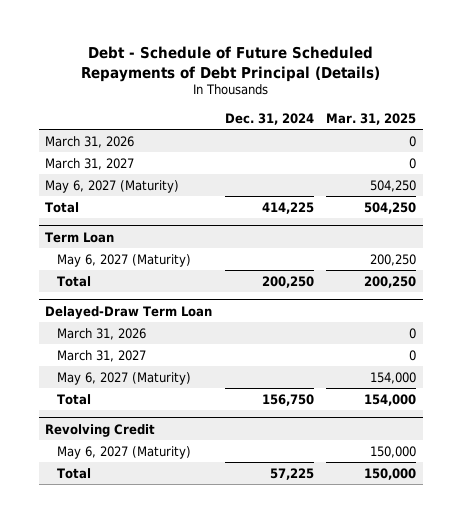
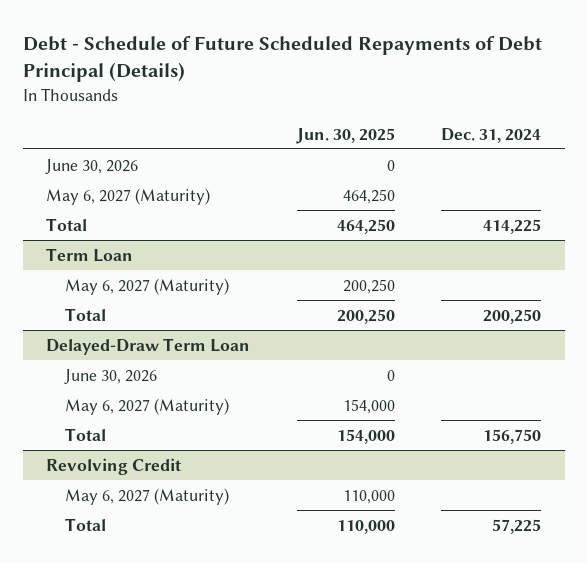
[326,112,417,125] Mar. 31, 2025 -> none
none -> [295,127,395,144] Jun. 30, 2025
[45,157,135,170] March 31, 2027 -> none
[45,135,135,148] March 31, 2026 -> [45,158,139,174] June 30, 2026
[56,349,146,362] March 31, 2027 -> none
[56,327,146,340] March 31, 2026 -> [63,368,157,384] June 30, 2026

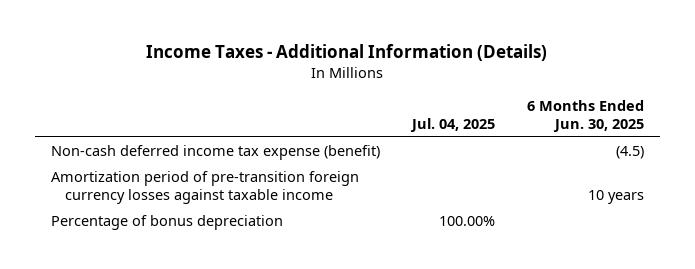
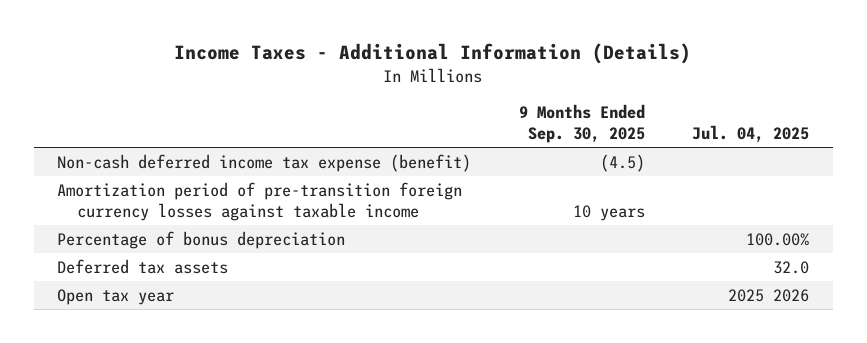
[526,100,644,133] 6 Months Ended Jun. 30, 2025 -> none
none -> [518,104,645,144] 9 Months Ended Sep. 30, 2025
none -> [57,258,229,274] Deferred tax assets
none -> [57,288,175,305] Open tax year

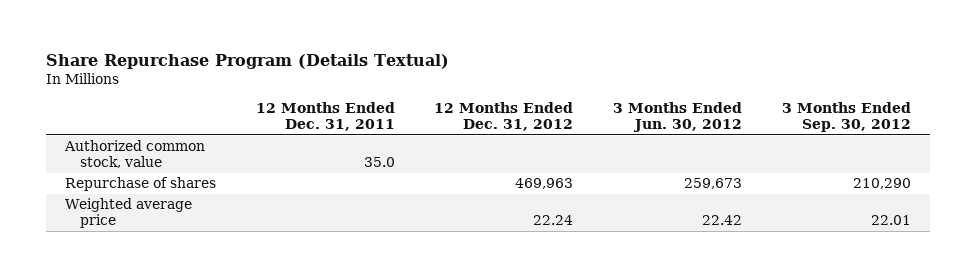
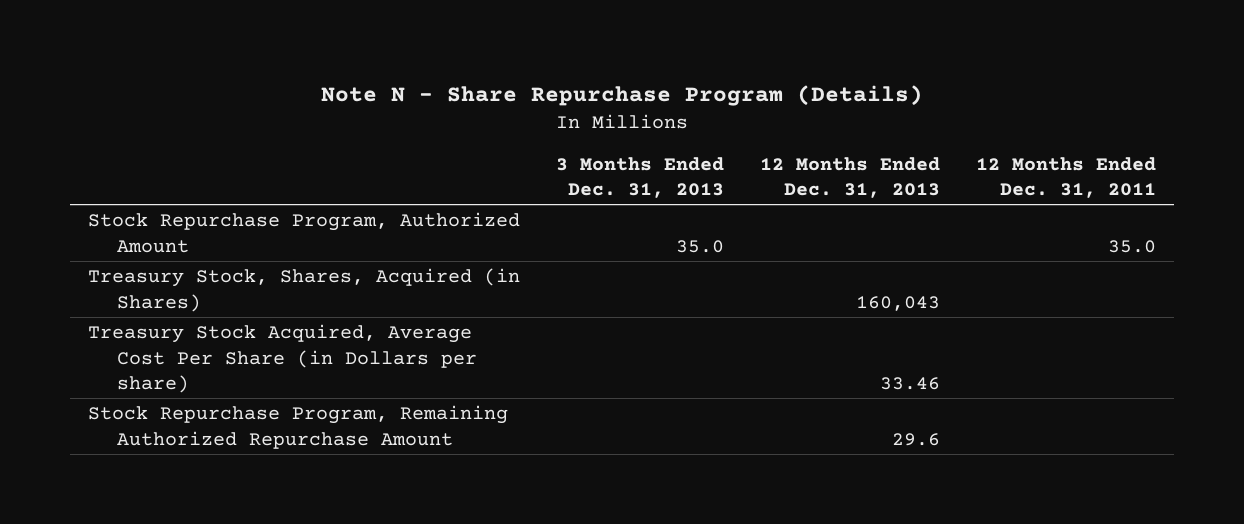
[45,54,449,70] Share Repurchase Program (Details Textual) -> [321,85,924,107] Note N - Share Repurchase Program (Details)
[434,101,574,132] 12 Months Ended Dec. 31, 2012 -> none
[613,101,743,133] 3 Months Ended Jun. 30, 2012 -> none
[781,101,911,133] 3 Months Ended Sep. 30, 2012 -> none
none -> [556,156,725,198] 3 Months Ended Dec. 31, 2013
none -> [760,156,941,198] 12 Months Ended Dec. 31, 2013
[64,140,206,169] Authorized common stock, value -> [87,212,520,253] Stock Repurchase Program, Authorized Amount
[65,177,217,192] Repurchase of shares -> [87,268,520,312] Treasury Stock, Shares, Acquired (in Shares)
[65,198,193,229] Weighted average price -> [87,324,478,393] Treasury Stock Acquired, Average Cost Per Share (in Dollars per share)
none -> [87,405,508,449] Stock Repurchase Program, Remaining Authorized Repurchase Amount

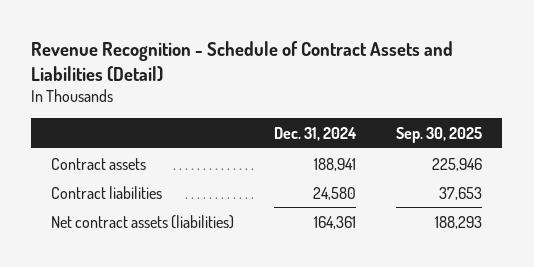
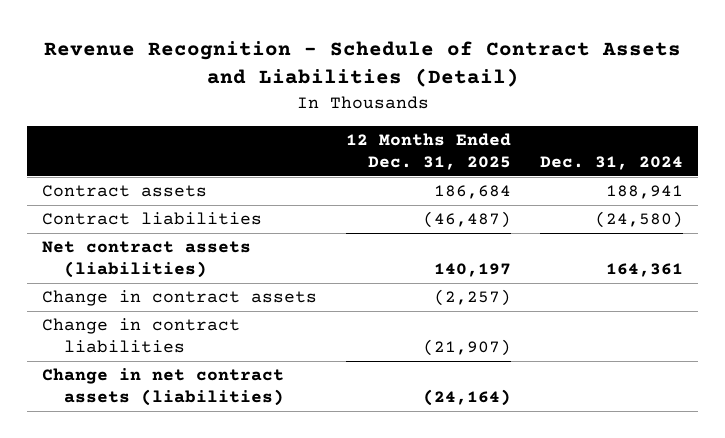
[396,126,483,143] Sep. 30, 2025 -> none
none -> [346,132,512,171] 12 Months Ended Dec. 31, 2025
[313,186,357,200] 24,580 -> [595,211,684,229] (24,580)
none -> [41,290,317,307] Change in contract assets
none -> [41,318,240,354] Change in contract liabilities
none -> [41,368,285,407] Change in net contract assets (liabilities)

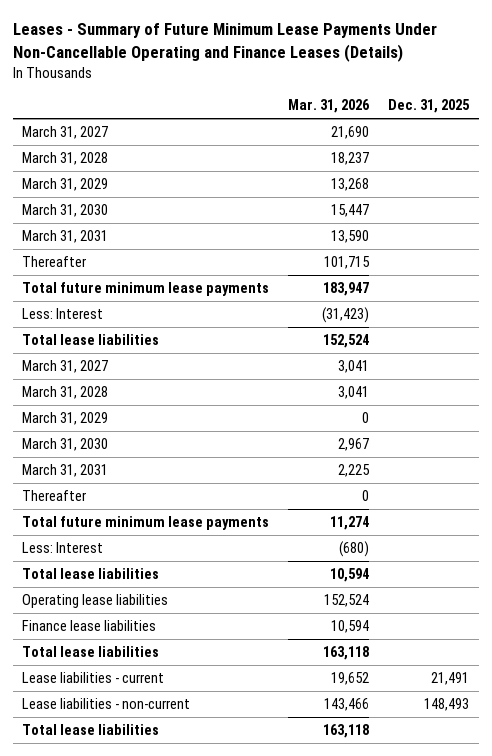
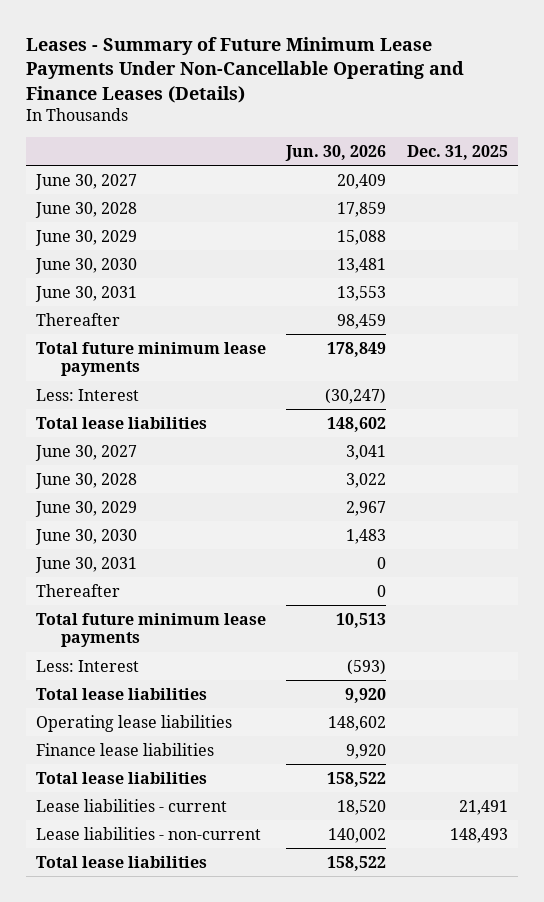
[288,99,371,114] Mar. 31, 2026 -> none
none -> [285,144,387,161] Jun. 30, 2026
[22,126,109,140] March 31, 2027 -> [35,173,138,190] June 30, 2027
[22,152,109,166] March 31, 2028 -> [35,201,138,218] June 30, 2028
[22,178,109,192] March 31, 2029 -> [35,229,138,246] June 30, 2029
[22,204,109,218] March 31, 2030 -> [35,257,138,274] June 30, 2030
[22,230,109,244] March 31, 2031 -> [35,285,138,302] June 30, 2031
[22,360,109,374] March 31, 2027 -> [35,444,138,461] June 30, 2027
[22,386,109,400] March 31, 2028 -> [35,472,138,489] June 30, 2028
[22,412,109,426] March 31, 2029 -> [35,500,138,517] June 30, 2029
[22,438,109,452] March 31, 2030 -> [35,528,138,545] June 30, 2030
[22,464,109,478] March 31, 2031 -> [35,556,138,573] June 30, 2031

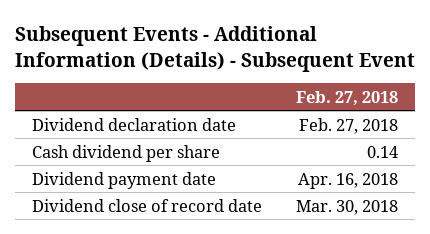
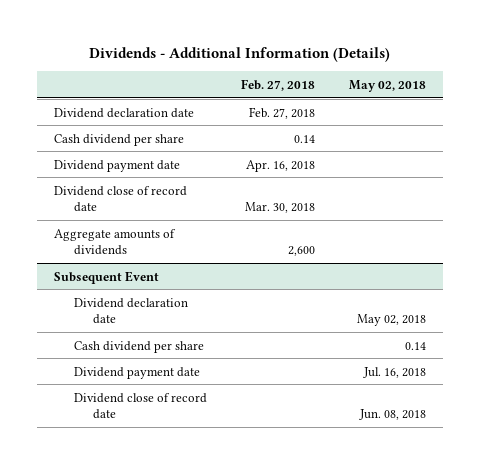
[15,25,416,72] Subsequent Events - Additional Information (Details) - Subsequent Event -> [89,46,391,62] Dividends - Additional Information (Details)
none -> [349,79,427,92] May 02, 2018
none -> [54,228,177,255] Aggregate amounts of dividends
none -> [54,270,160,284] Subsequent Event
none -> [73,297,188,324] Dividend declaration date
none -> [73,340,204,353] Cash dividend per share
none -> [73,366,200,379] Dividend payment date
none -> [73,392,207,419] Dividend close of record date

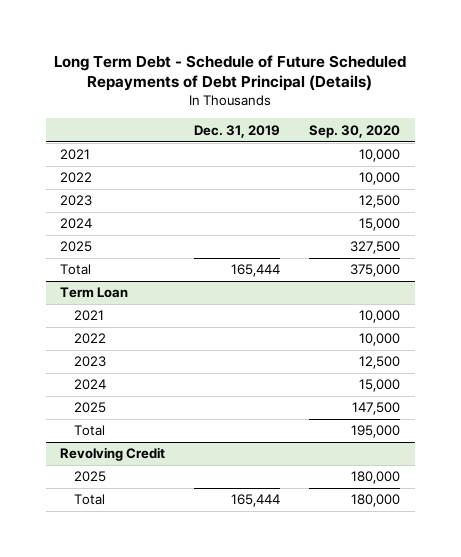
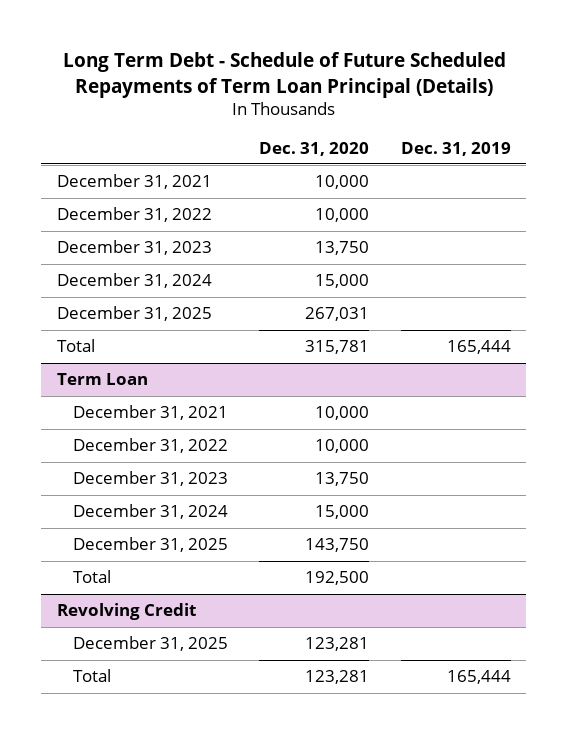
[54,54,407,92] Long Term Debt - Schedule of Future Scheduled Repayments of Debt Principal (Details) -> [62,52,506,98] Long Term Debt - Schedule of Future Scheduled Repayments of Term Loan Principal (Details)
[309,124,401,138] Sep. 30, 2020 -> none
none -> [259,141,370,156] Dec. 31, 2020
[60,149,91,161] 2021 -> [57,174,213,190] December 31, 2021
[60,172,93,184] 2022 -> [57,207,213,223] December 31, 2022
[60,195,93,207] 2023 -> [57,240,213,256] December 31, 2023
[60,218,93,230] 2024 -> [57,273,213,289] December 31, 2024
[60,241,93,253] 2025 -> [57,306,213,322] December 31, 2025
[73,310,104,322] 2021 -> [73,405,229,421] December 31, 2021
[73,333,106,345] 2022 -> [73,438,229,454] December 31, 2022
[73,356,106,368] 2023 -> [73,471,229,487] December 31, 2023
[73,379,106,391] 2024 -> [73,504,229,520] December 31, 2024
[73,402,106,414] 2025 -> [73,537,229,553] December 31, 2025
[73,471,106,483] 2025 -> [73,636,229,652] December 31, 2025

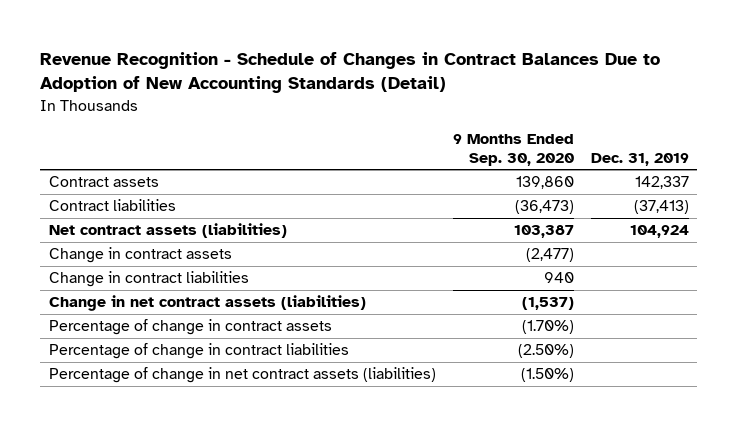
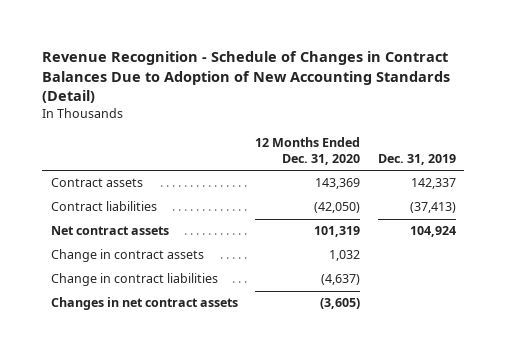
[452,133,574,166] 9 Months Ended Sep. 30, 2020 -> none
none -> [255,137,361,165] 12 Months Ended Dec. 31, 2020
[48,223,287,239] Net contract assets (liabilities) -> [51,226,170,236] Net contract assets
[48,319,332,336] Percentage of change in contract assets -> none
[48,343,349,360] Percentage of change in contract liabilities -> none
[48,367,436,384] Percentage of change in net contract assets (liabilities) -> none
[48,295,366,312] Change in net contract assets (liabilities) -> [51,297,239,311] Changes in net contract assets

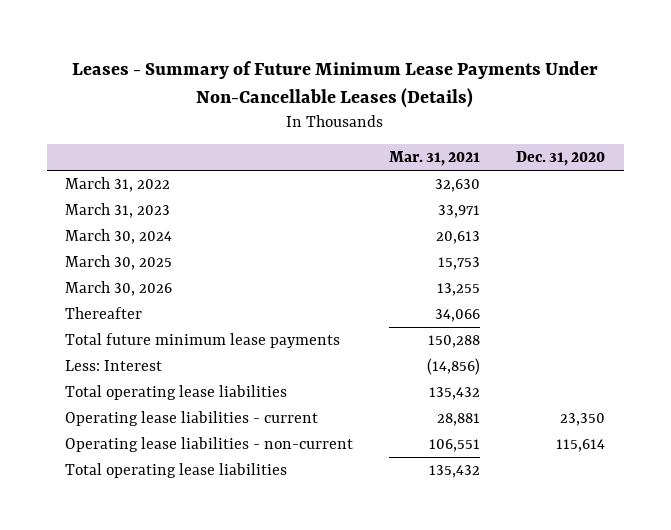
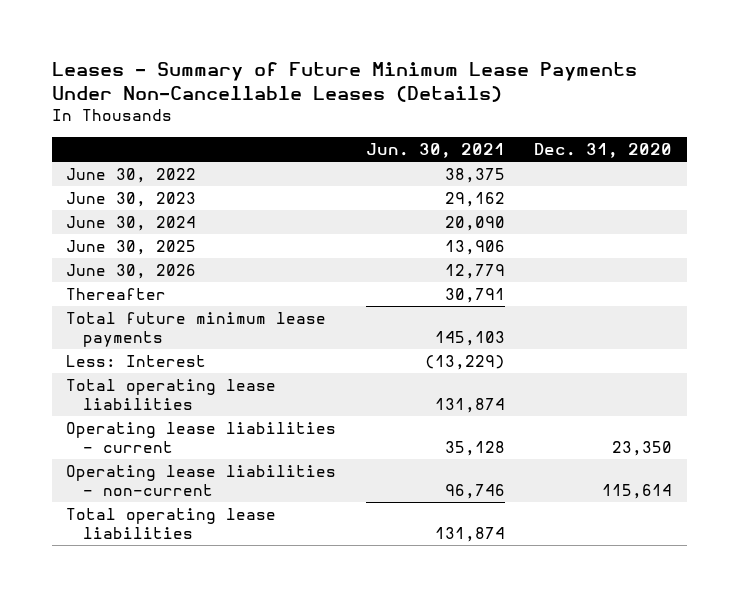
[389,151,481,167] Mar. 31, 2021 -> none
none -> [365,142,505,158] Jun. 30, 2021
[65,177,171,193] March 31, 2022 -> [66,168,197,184] June 30, 2022
[65,203,171,219] March 31, 2023 -> [66,192,197,208] June 30, 2023
[65,229,173,245] March 30, 2024 -> [66,216,197,232] June 30, 2024
[65,255,173,271] March 30, 2025 -> [66,240,197,256] June 30, 2025
[65,281,173,297] March 30, 2026 -> [66,264,197,280] June 30, 2026

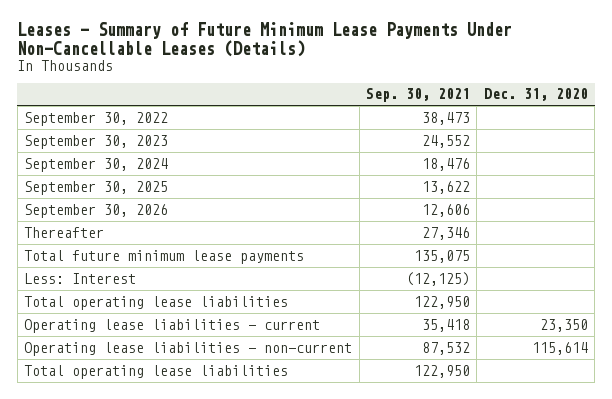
[365,142,505,158] Jun. 30, 2021 -> none
none -> [365,88,470,103] Sep. 30, 2021
[66,168,197,184] June 30, 2022 -> [24,111,169,126] September 30, 2022
[66,192,197,208] June 30, 2023 -> [24,134,169,149] September 30, 2023
[66,216,197,232] June 30, 2024 -> [24,157,169,172] September 30, 2024
[66,240,197,256] June 30, 2025 -> [24,180,169,195] September 30, 2025
[66,264,197,280] June 30, 2026 -> [24,203,169,218] September 30, 2026

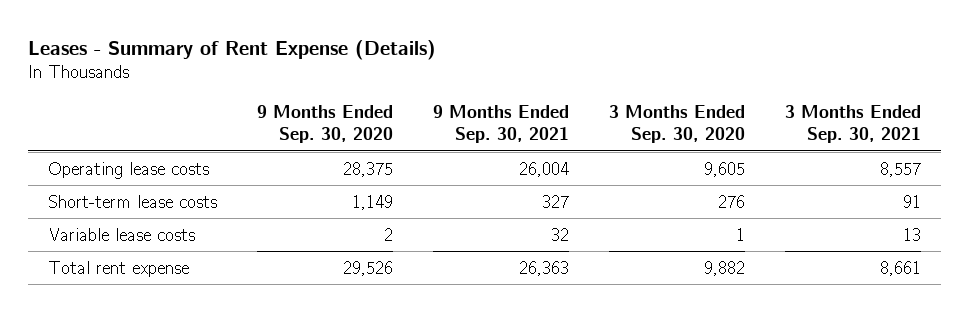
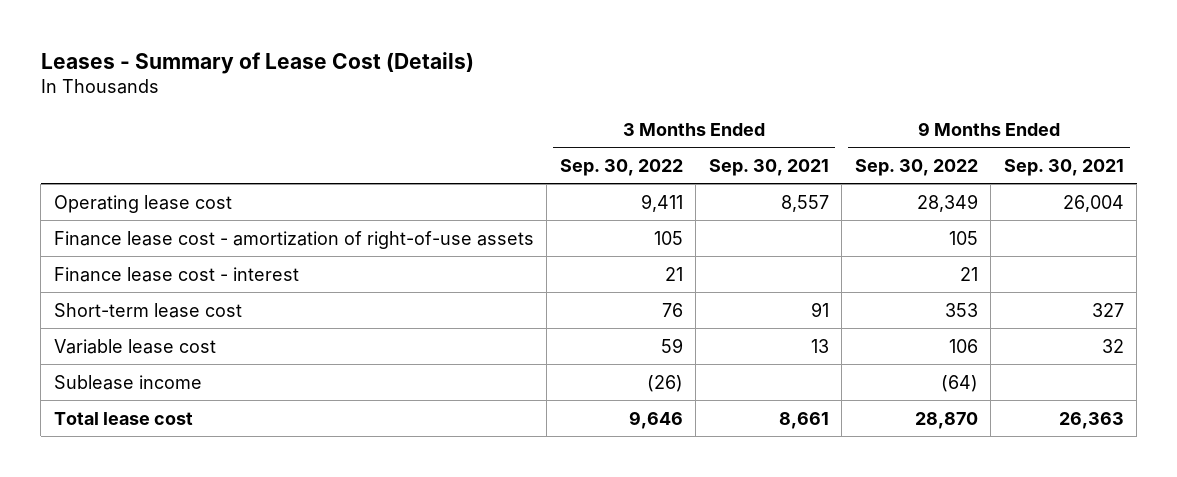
[28,39,437,60] Leases - Summary of Rent Expense (Details) -> [40,51,474,74] Leases - Summary of Lease Cost (Details)
[257,105,394,144] 9 Months Ended Sep. 30, 2020 -> none
[609,105,746,144] 3 Months Ended Sep. 30, 2020 -> none
none -> [559,158,683,176] Sep. 30, 2022
none -> [854,158,978,176] Sep. 30, 2022
[48,161,210,179] Operating lease costs -> [53,194,232,213] Operating lease cost
none -> [53,230,534,249] Finance lease cost - amortization of right-of-use assets
none -> [53,266,299,282] Finance lease cost - interest
[48,194,218,208] Short-term lease costs -> [53,302,242,318] Short-term lease cost
[48,227,196,241] Variable lease costs -> [53,338,216,354] Variable lease cost
none -> [53,374,202,390] Sublease income
[48,260,190,277] Total rent expense -> [53,411,193,425] Total lease cost

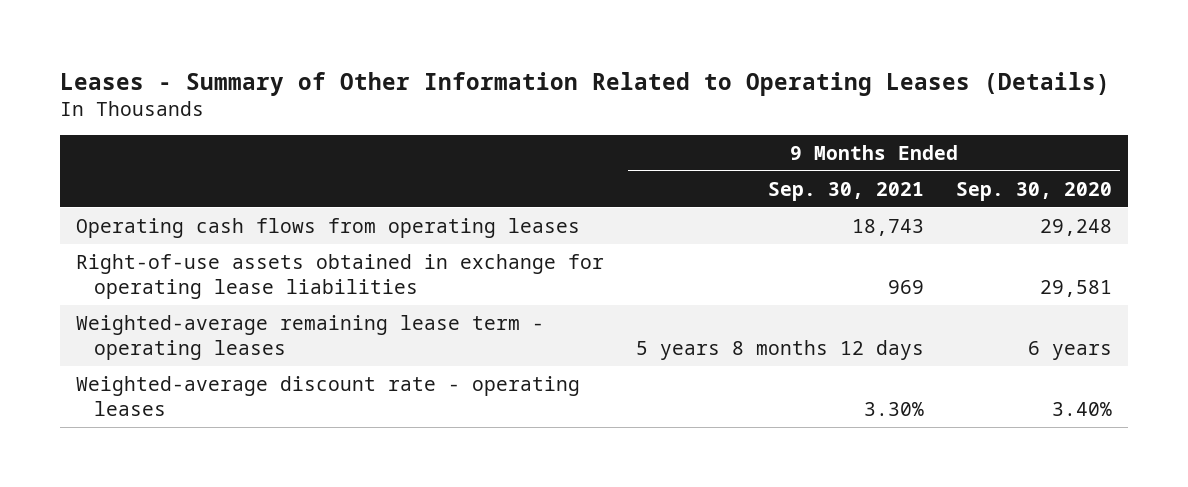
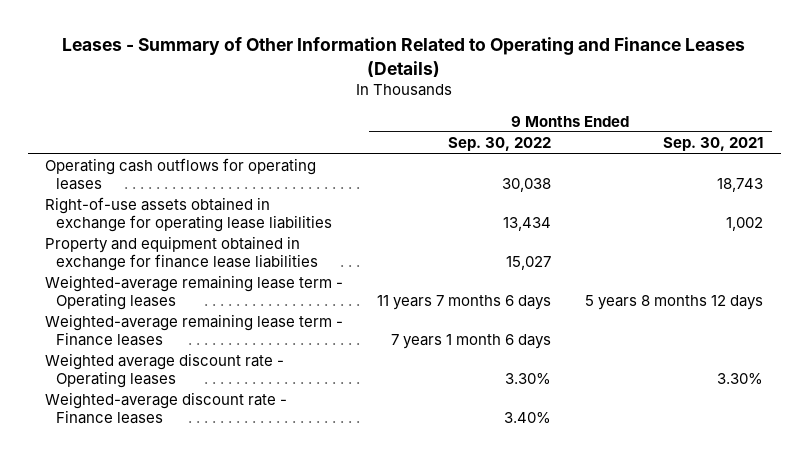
[59,71,1110,96] Leases - Summary of Other Information Related to Operating Leases (Details) -> [62,37,746,77] Leases - Summary of Other Information Related to Operating and Finance Leases (Details)
[955,181,1112,201] Sep. 30, 2020 -> none
none -> [448,137,552,152] Sep. 30, 2022
[75,217,580,238] Operating cash flows from operating leases -> [44,158,316,190] Operating cash outflows for operating leases
[887,279,924,294] 969 -> [726,216,764,231] 1,002
none -> [44,236,318,271] Property and equipment obtained in exchange for finance lease liabilities
[75,314,544,360] Weighted-average remaining lease term - operating leases -> [44,275,343,310] Weighted-average remaining lease term - Operating leases
none -> [44,314,343,346] Weighted-average remaining lease term - Finance leases
[75,375,580,416] Weighted-average discount rate - operating leases -> [44,353,284,388] Weighted average discount rate - Operating leases
none -> [44,392,287,424] Weighted-average discount rate - Finance leases

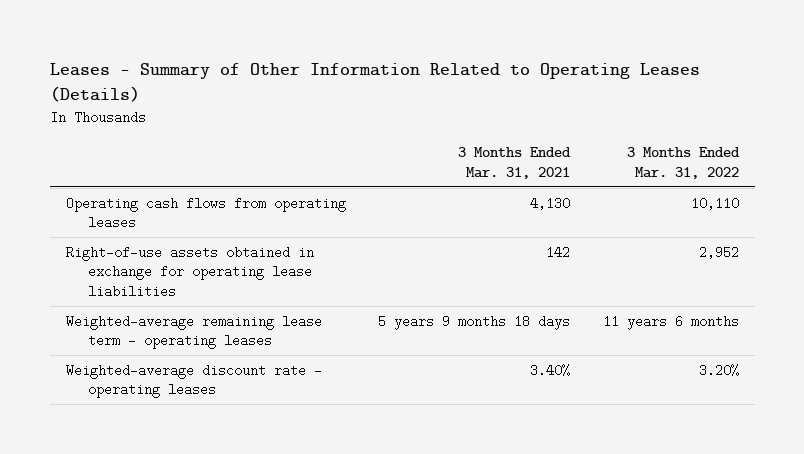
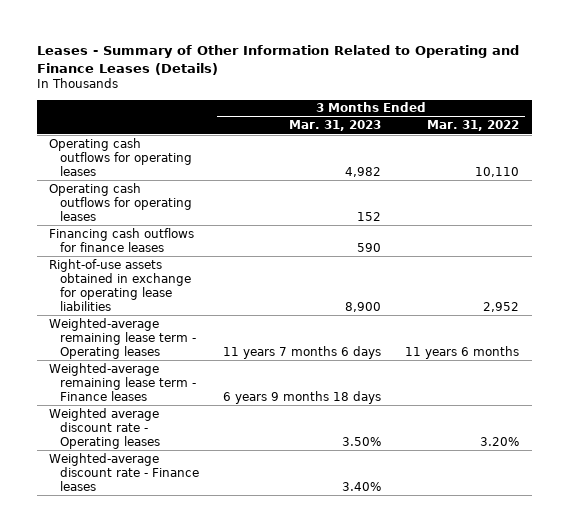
[49,62,700,102] Leases - Summary of Other Information Related to Operating Leases (Details) -> [36,44,519,75] Leases - Summary of Other Information Related to Operating and Finance Leases (Details)
[458,147,572,180] 3 Months Ended Mar. 31, 2021 -> none
none -> [289,120,382,132] Mar. 31, 2023
[65,196,346,230] Operating cash flows from operating leases -> [49,137,192,176] Operating cash outflows for operating leases
none -> [49,182,192,221] Operating cash outflows for operating leases
none -> [49,227,195,252] Financing cash outflows for finance leases
[65,314,322,350] Weighted-average remaining lease term - operating leases -> [49,317,196,359] Weighted-average remaining lease term - Operating leases
none -> [49,362,196,401] Weighted-average remaining lease term - Finance leases
[65,363,322,399] Weighted-average discount rate - operating leases -> [49,407,160,449] Weighted average discount rate - Operating leases
none -> [49,452,199,491] Weighted-average discount rate - Finance leases

